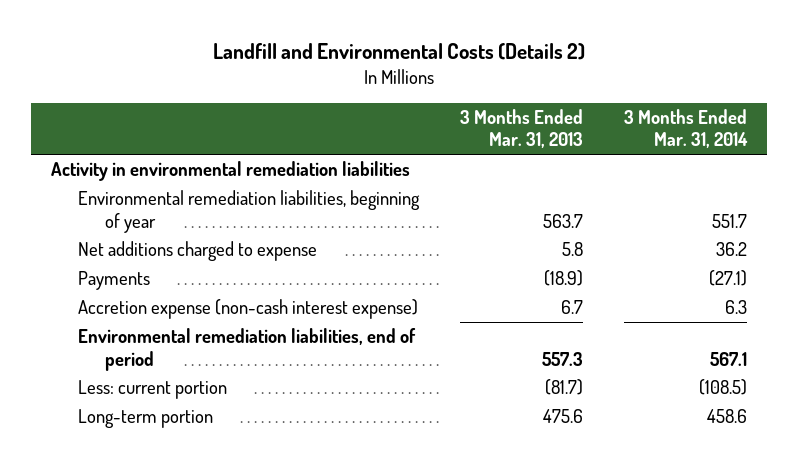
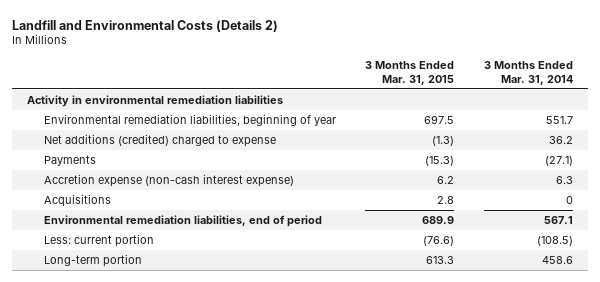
[459,109,583,149] 3 Months Ended Mar. 31, 2013 -> none
none -> [365,61,455,85] 3 Months Ended Mar. 31, 2015
[77,241,317,262] Net additions charged to expense -> [44,133,277,147] Net additions (credited) charged to expense
none -> [44,193,112,207] Acquisitions

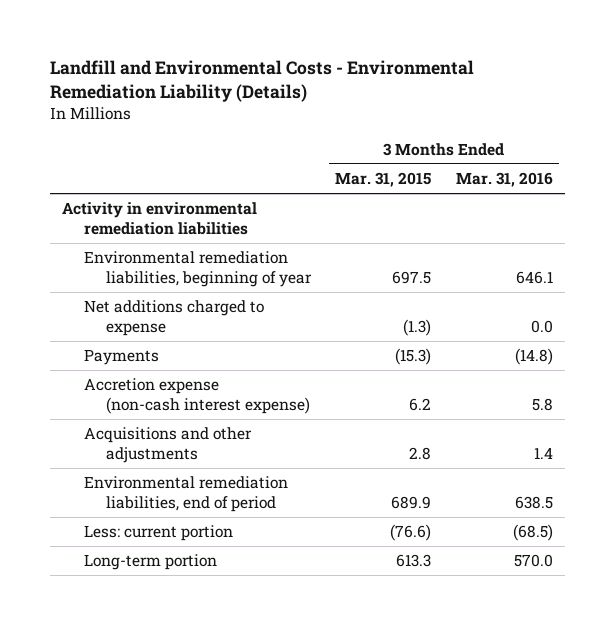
[12,19,279,32] Landfill and Environmental Costs (Details 2) -> [50,60,475,103] Landfill and Environmental Costs - Environmental Remediation Liability (Details)
[483,61,573,85] 3 Months Ended Mar. 31, 2014 -> none
none -> [455,172,553,188] Mar. 31, 2016
[44,133,277,147] Net additions (credited) charged to expense -> [84,300,265,337] Net additions charged to expense
[44,193,112,207] Acquisitions -> [84,427,253,464] Acquisitions and other adjustments

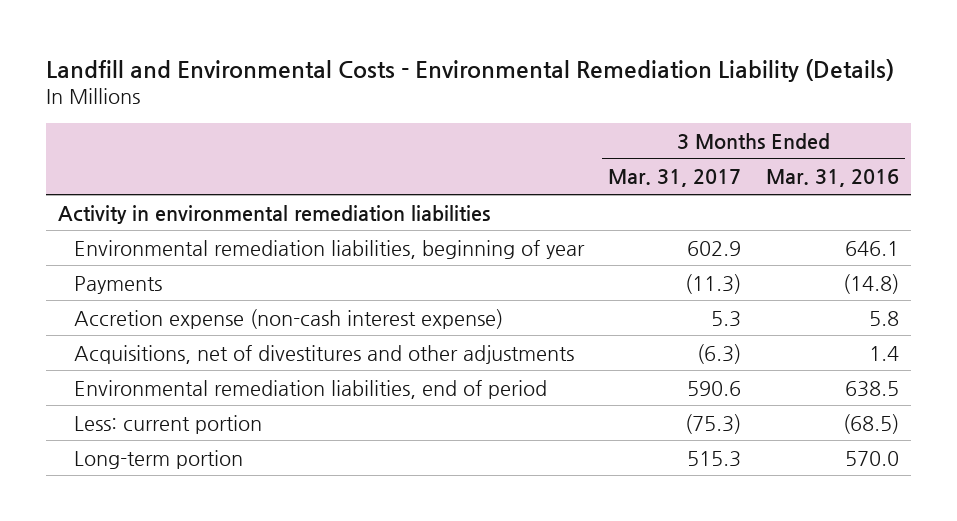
[335,172,432,188] Mar. 31, 2015 -> none
none -> [608,169,742,188] Mar. 31, 2017
[84,300,265,337] Net additions charged to expense -> none
[84,427,253,464] Acquisitions and other adjustments -> [73,344,574,364] Acquisitions, net of divestitures and other adjustments

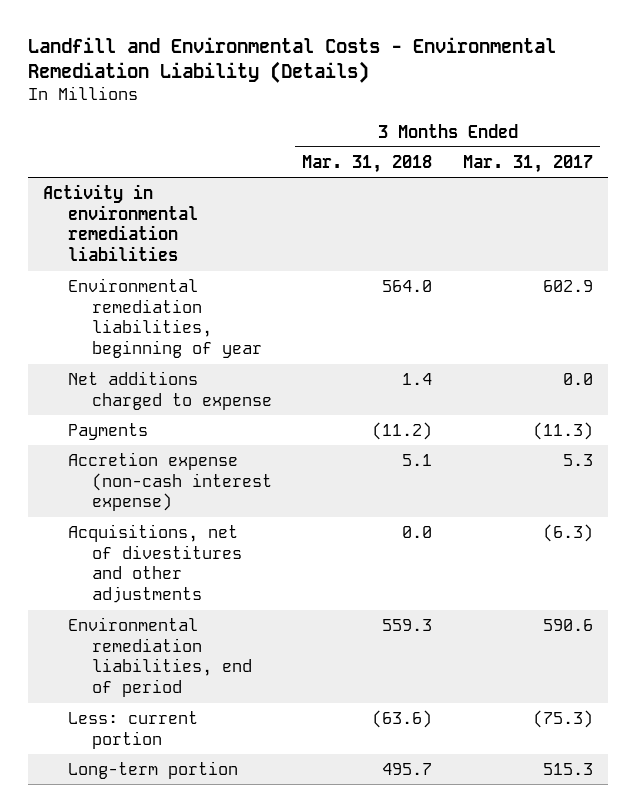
[765,169,899,188] Mar. 31, 2016 -> none
none -> [302,154,433,173] Mar. 31, 2018
none -> [67,370,272,410] Net additions charged to expense

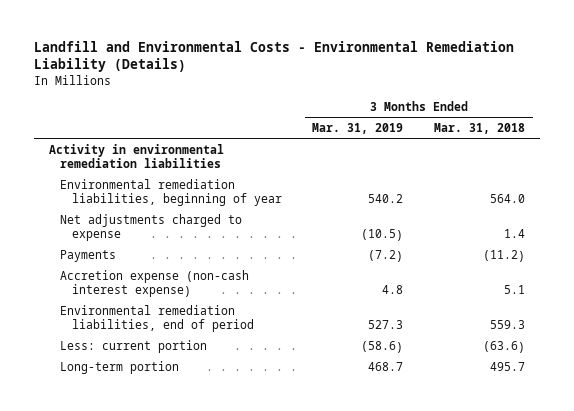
[462,154,593,173] Mar. 31, 2017 -> none
none -> [312,122,404,134] Mar. 31, 2019
[67,370,272,410] Net additions charged to expense -> [60,213,243,242] Net adjustments charged to expense
[67,523,242,604] Acquisitions, net of divestitures and other adjustments -> none

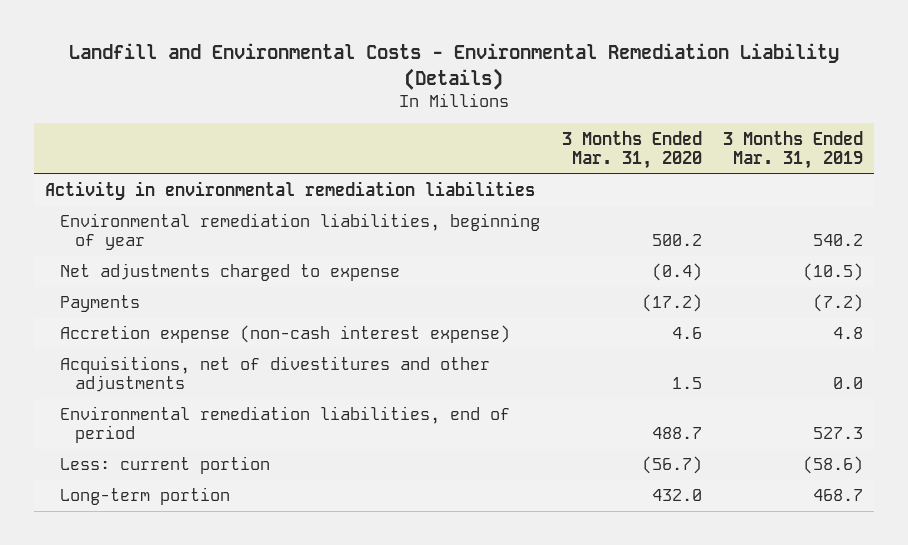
[433,122,525,134] Mar. 31, 2018 -> none
none -> [561,130,702,169] 3 Months Ended Mar. 31, 2020
none -> [59,356,490,393] Acquisitions, net of divestitures and other adjustments

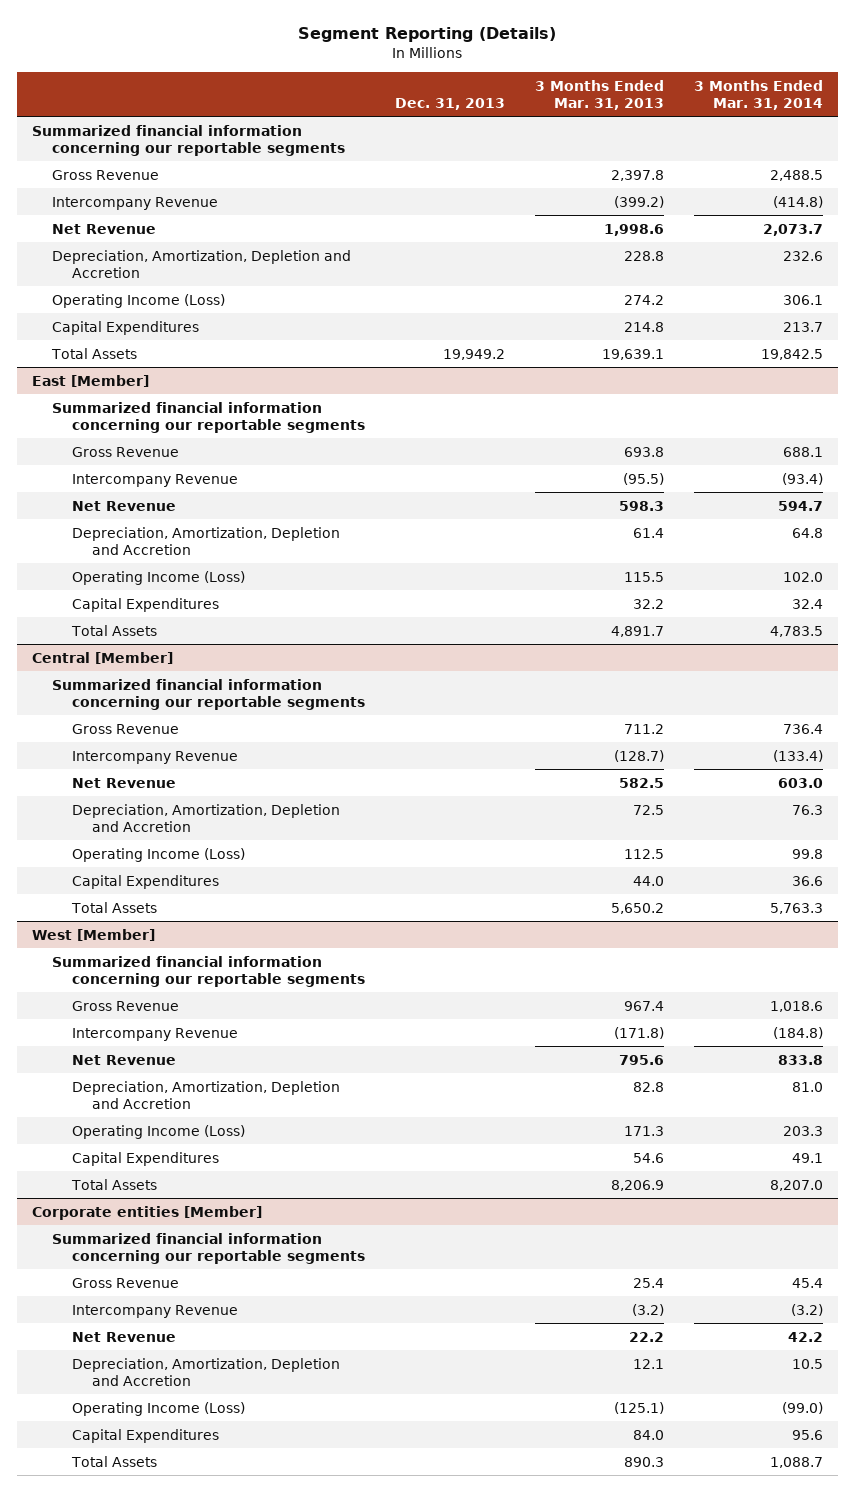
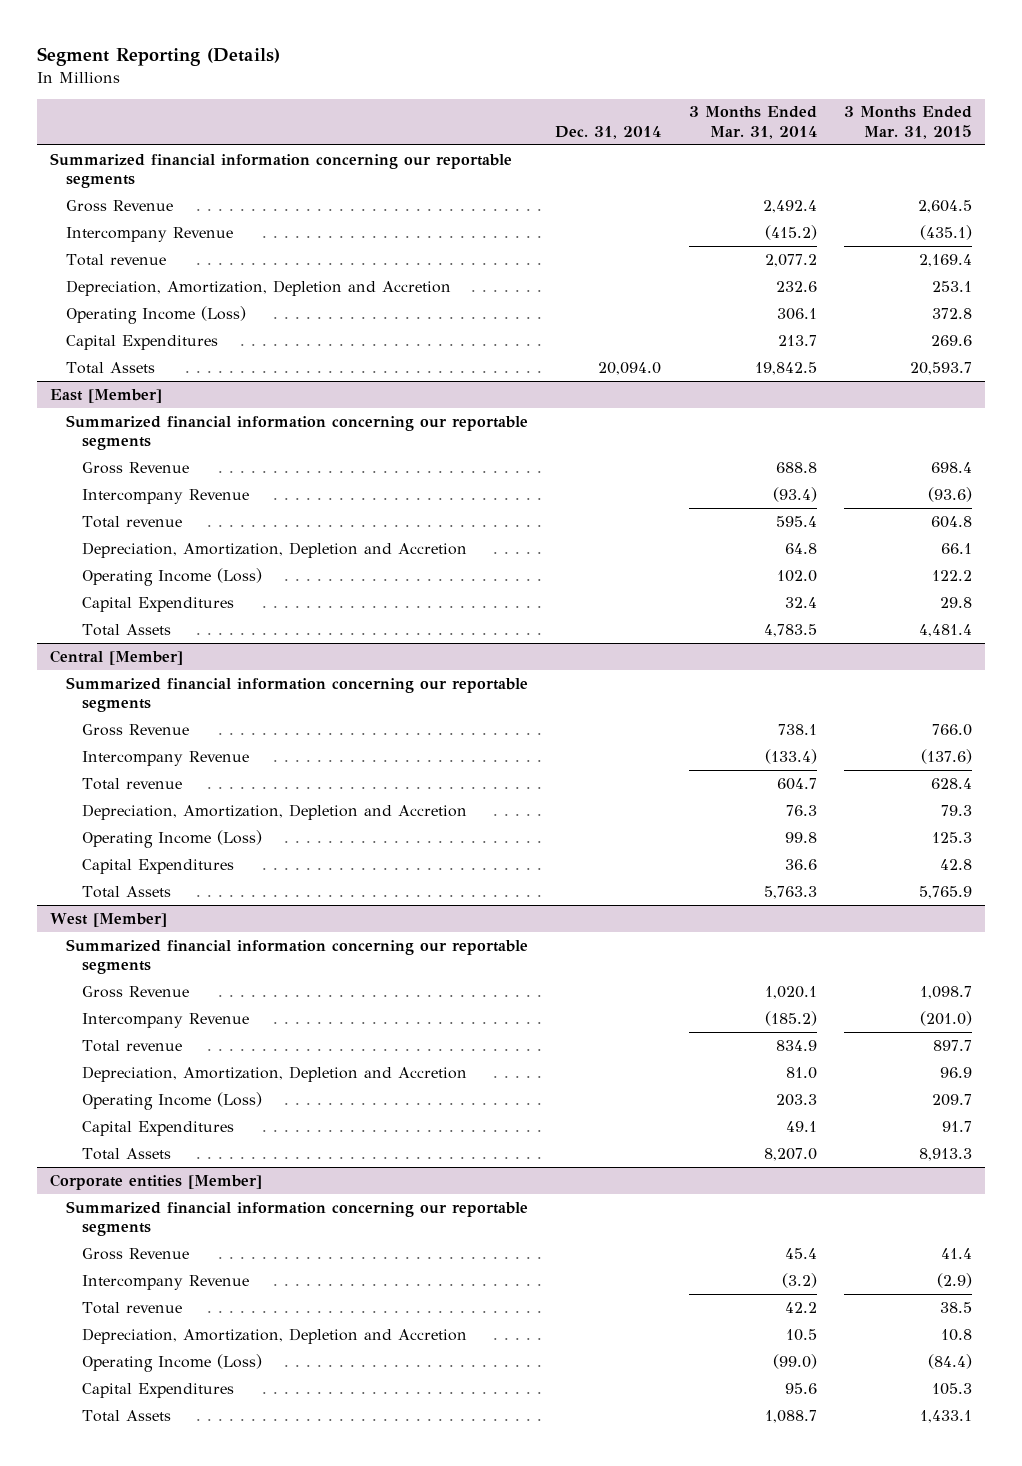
[395,97,506,110] Dec. 31, 2013 -> none
[535,79,665,110] 3 Months Ended Mar. 31, 2013 -> none
none -> [555,125,662,139] Dec. 31, 2014
none -> [843,106,972,139] 3 Months Ended Mar. 31, 2015
[770,169,824,181] 2,488.5 -> [762,199,817,213] 2,492.4
[773,195,824,208] (414.8) -> [764,224,817,240] (415.2)
[51,223,156,234] Net Revenue -> [66,253,167,266] Total revenue
[763,223,824,236] 2,073.7 -> [764,253,817,267] 2,077.2
[783,446,824,457] 688.1 -> [775,461,817,473] 688.8
[72,500,177,511] Net Revenue -> [82,515,183,528] Total revenue
[778,500,824,511] 594.7 -> [775,515,817,527] 595.4
[783,723,824,734] 736.4 -> [777,723,817,735] 738.1
[72,777,177,788] Net Revenue -> [82,777,183,790] Total revenue
[778,777,824,788] 603.0 -> [776,777,817,790] 604.7
[770,1000,824,1012] 1,018.6 -> [764,985,817,999] 1,020.1
[773,1026,824,1039] (184.8) -> [764,1010,817,1026] (185.2)
[72,1054,177,1065] Net Revenue -> [82,1039,183,1052] Total revenue
[778,1054,824,1065] 833.8 -> [775,1039,817,1051] 834.9
[72,1331,177,1342] Net Revenue -> [82,1301,183,1314] Total revenue

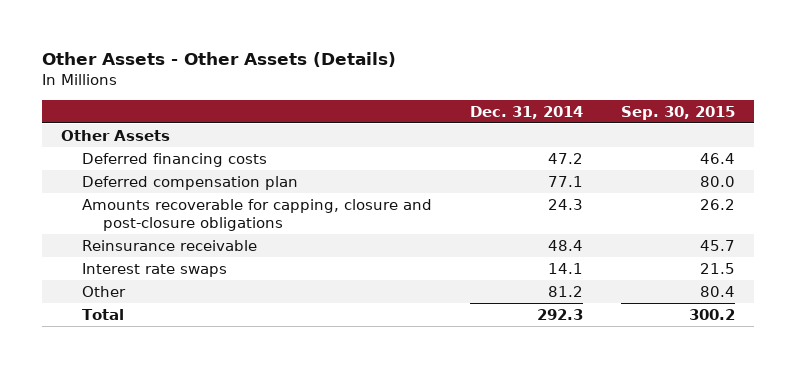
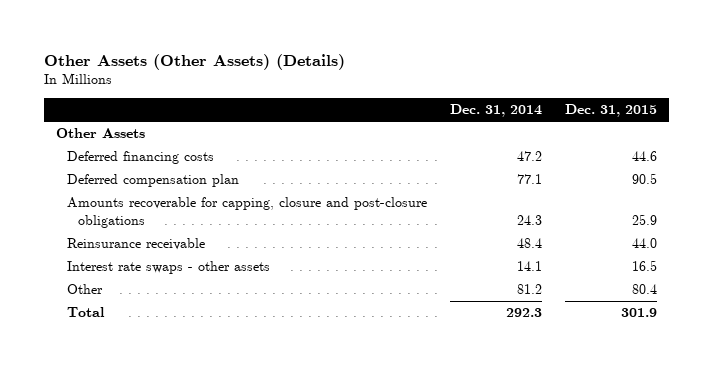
[41,52,396,68] Other Assets - Other Assets (Details) -> [44,53,346,70] Other Assets (Other Assets) (Details)
[620,105,735,120] Sep. 30, 2015 -> none
none -> [565,104,658,118] Dec. 31, 2015
[82,262,228,277] Interest rate swaps -> [66,261,270,275] Interest rate swaps - other assets

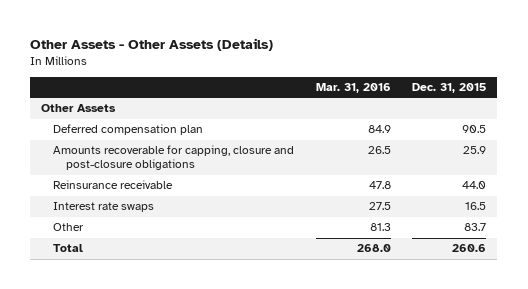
[44,53,346,70] Other Assets (Other Assets) (Details) -> [30,37,274,51] Other Assets - Other Assets (Details)
[449,104,542,118] Dec. 31, 2014 -> none
none -> [315,83,391,94] Mar. 31, 2016
[66,151,214,165] Deferred financing costs -> none
[66,261,270,275] Interest rate swaps - other assets -> [53,202,155,213] Interest rate swaps
[632,284,658,295] 80.4 -> [464,223,487,232] 83.7
[621,308,658,318] 301.9 -> [452,244,487,253] 260.6

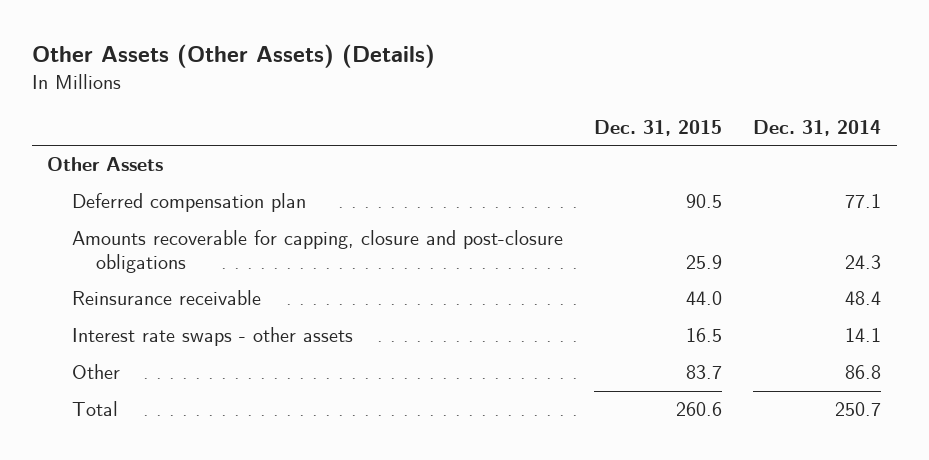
[30,37,274,51] Other Assets - Other Assets (Details) -> [31,44,435,69] Other Assets (Other Assets) (Details)
[315,83,391,94] Mar. 31, 2016 -> none
none -> [753,119,882,136] Dec. 31, 2014
[53,202,155,213] Interest rate swaps -> [71,327,353,347] Interest rate swaps - other assets

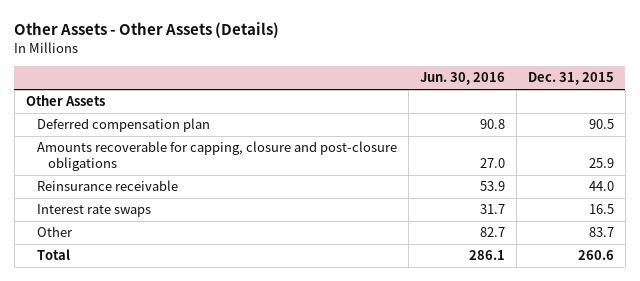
[31,44,435,69] Other Assets (Other Assets) (Details) -> [14,21,280,38] Other Assets - Other Assets (Details)
[753,119,882,136] Dec. 31, 2014 -> none
none -> [419,72,505,86] Jun. 30, 2016
[71,327,353,347] Interest rate swaps - other assets -> [36,204,151,218] Interest rate swaps

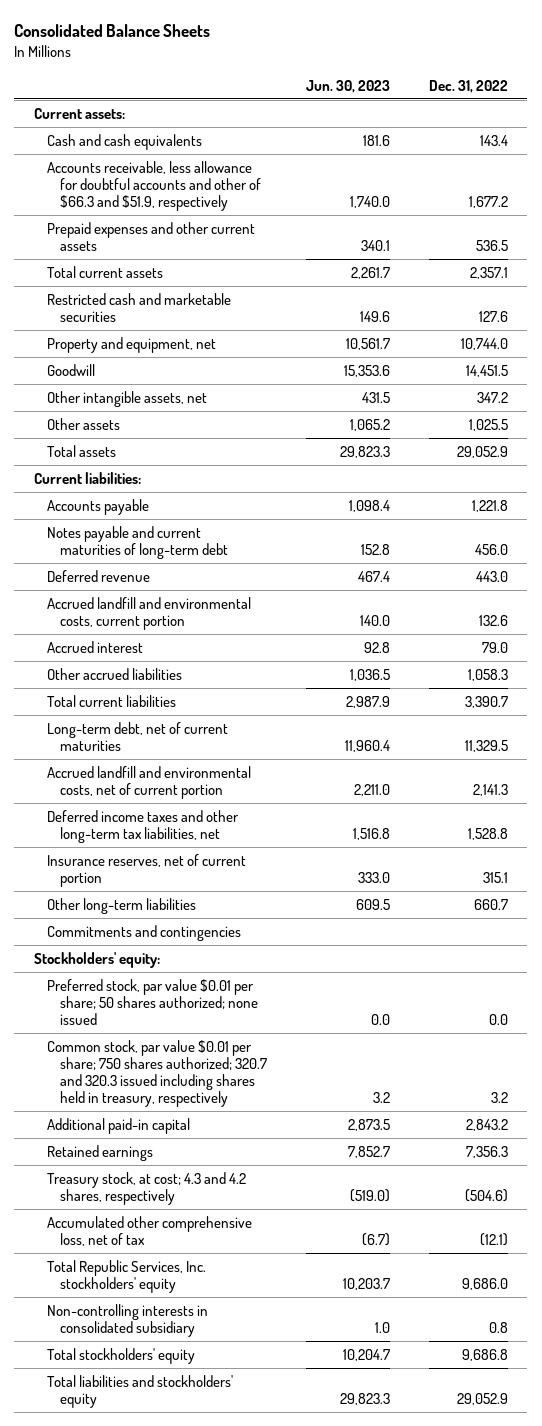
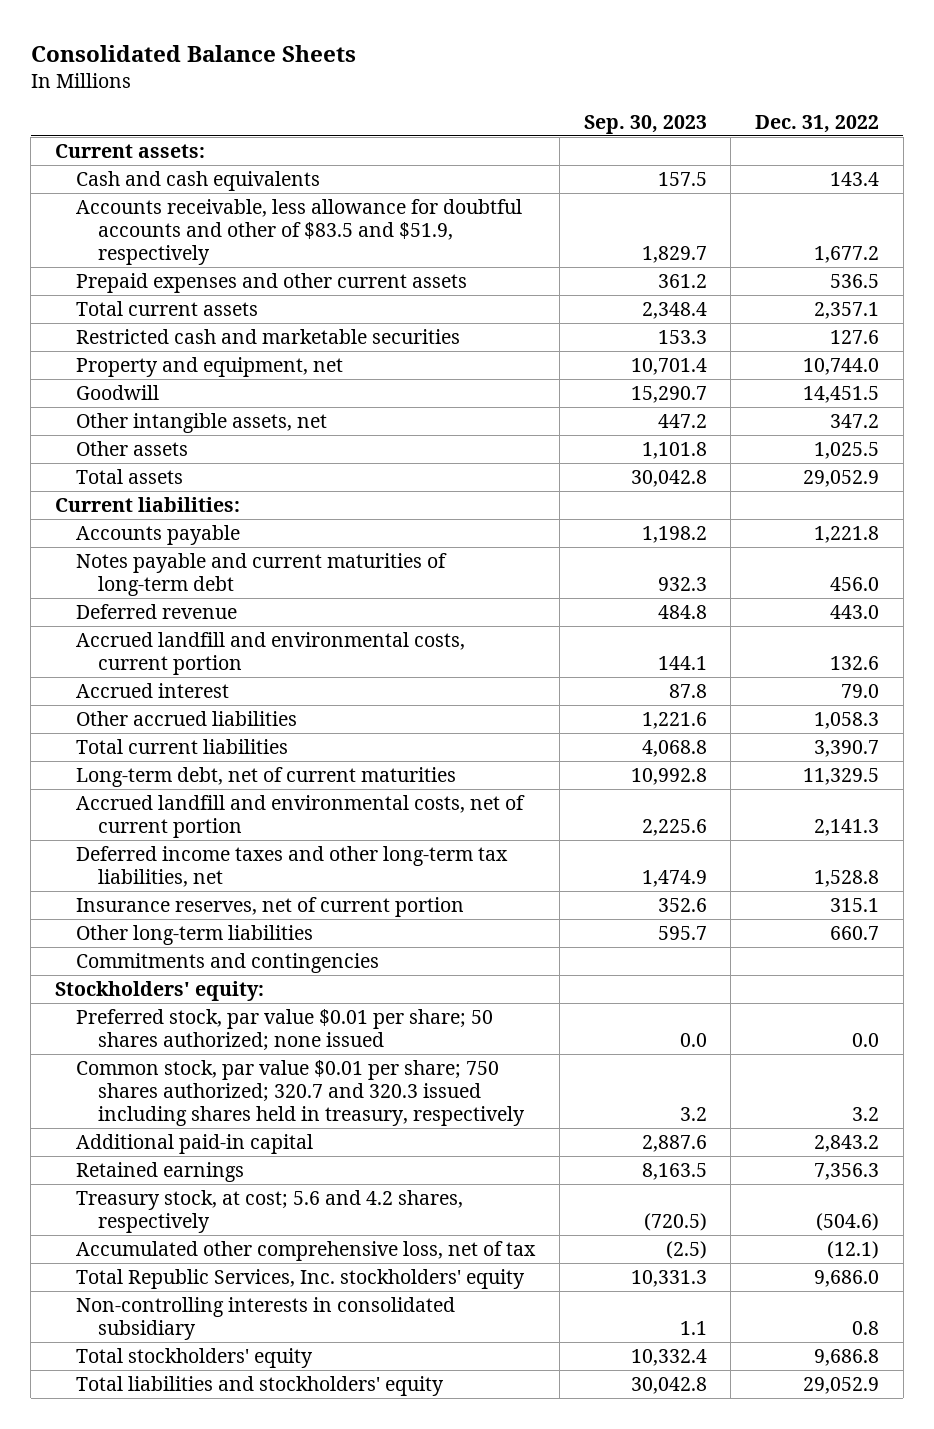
[305,79,390,93] Jun. 30, 2023 -> none
none -> [583,115,707,135] Sep. 30, 2023
[46,160,261,212] Accounts receivable, less allowance for doubtful accounts and other of $66.3 and $51.9, respectively -> [76,199,523,266] Accounts receivable, less allowance for doubtful accounts and other of $83.5 and $51.9, respectively
[46,1171,246,1205] Treasury stock, at cost; 4.3 and 4.2 shares, respectively -> [76,1190,464,1234] Treasury stock, at cost; 5.6 and 4.2 shares, respectively

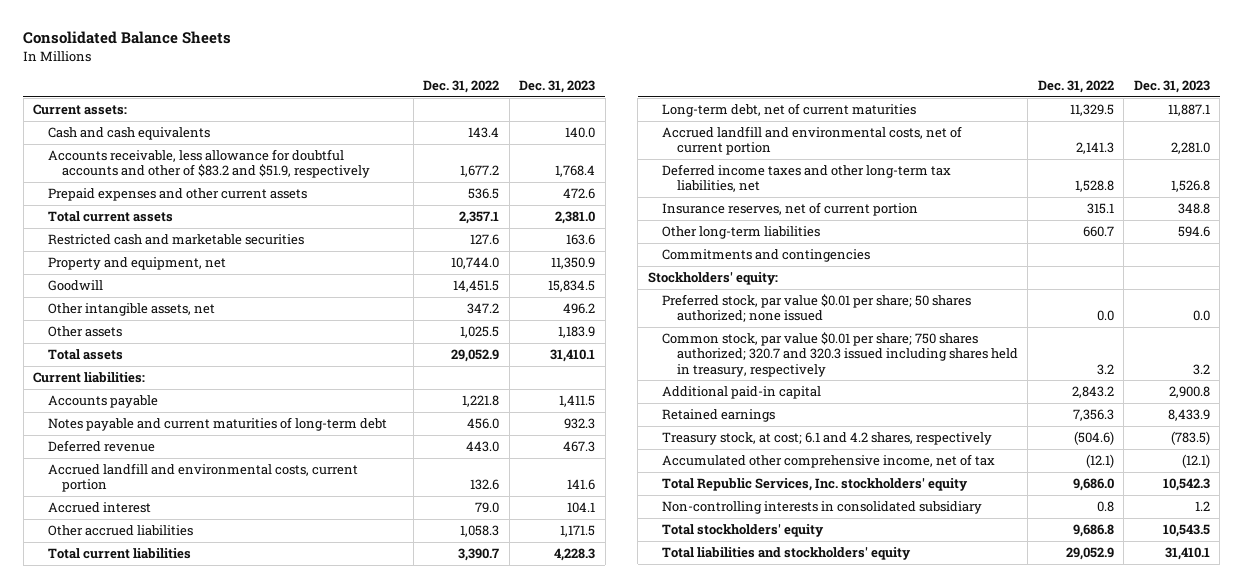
[583,115,707,135] Sep. 30, 2023 -> none
none -> [519,80,596,94] Dec. 31, 2023
[76,199,523,266] Accounts receivable, less allowance for doubtful accounts and other of $83.5 and $51.9, respectively -> [47,149,371,179] Accounts receivable, less allowance for doubtful accounts and other of $83.2 and $51.9, respectively
[76,1190,464,1234] Treasury stock, at cost; 5.6 and 4.2 shares, respectively -> [662,432,993,446] Treasury stock, at cost; 6.1 and 4.2 shares, respectively
[76,1241,537,1262] Accumulated other comprehensive loss, net of tax -> [662,454,996,469] Accumulated other comprehensive income, net of tax

